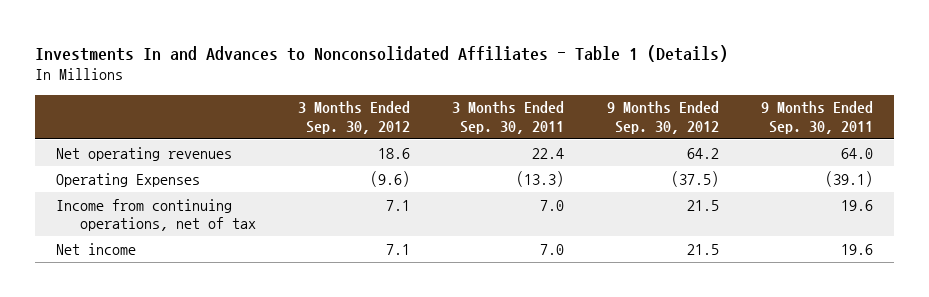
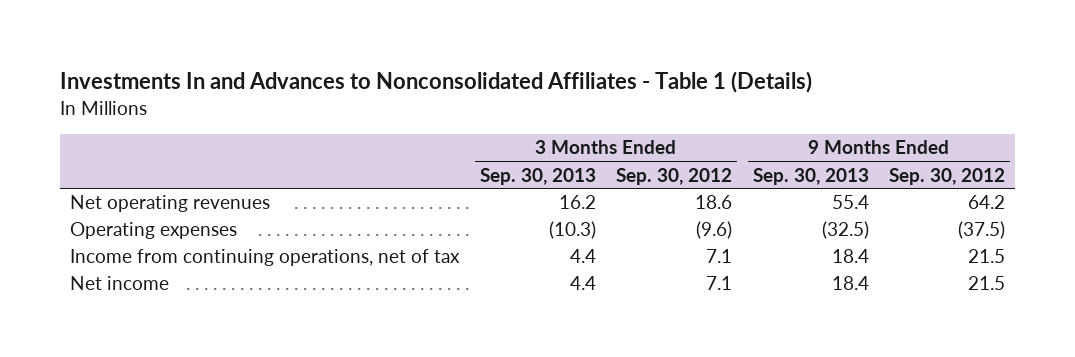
[452,101,565,134] 3 Months Ended Sep. 30, 2011 -> none
[760,101,873,134] 9 Months Ended Sep. 30, 2011 -> none
none -> [479,167,596,185] Sep. 30, 2013
none -> [752,167,869,185] Sep. 30, 2013
[56,172,201,187] Operating Expenses -> [70,222,238,240] Operating expenses

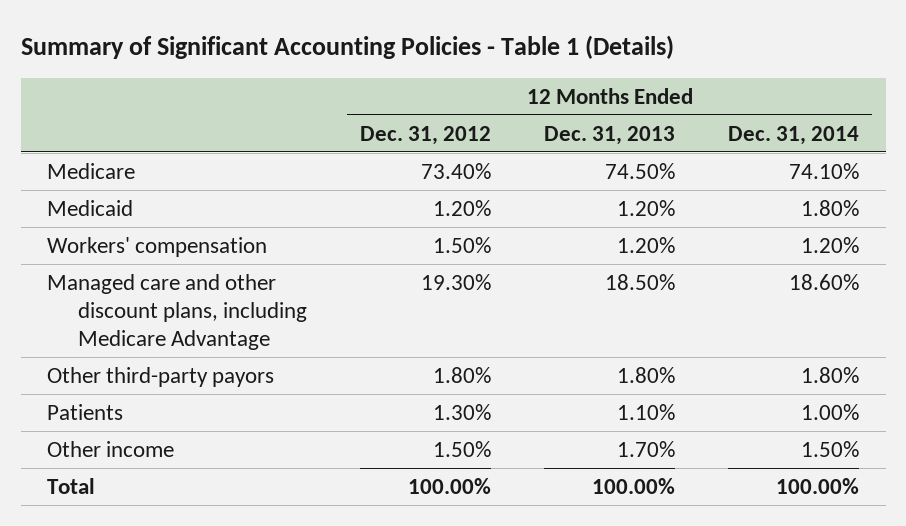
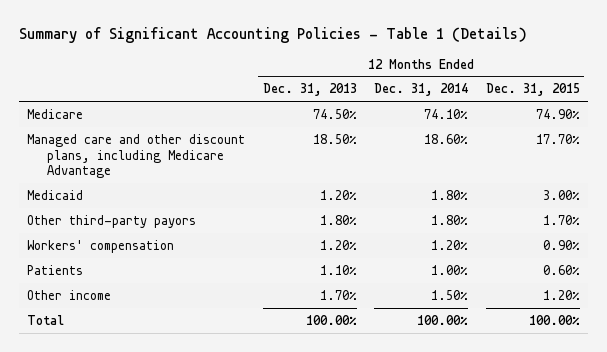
[360,125,492,145] Dec. 31, 2012 -> none
none -> [485,83,580,97] Dec. 31, 2015
[47,199,134,216] Medicaid -> [27,189,84,200] Medicaid
[47,236,268,257] Workers' compensation -> [27,239,175,253] Workers' compensation

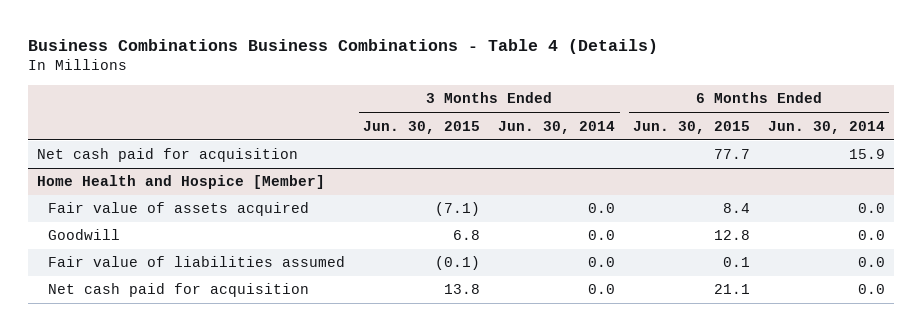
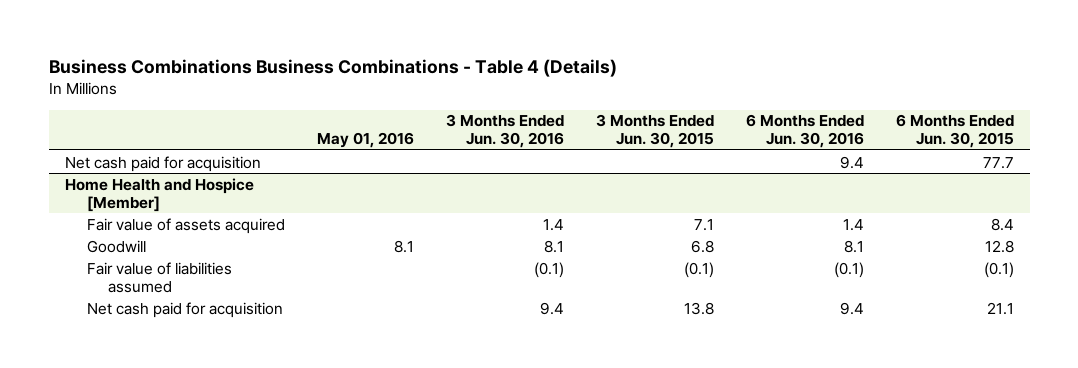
[498,120,616,134] Jun. 30, 2014 -> none
[767,120,885,134] Jun. 30, 2014 -> none
none -> [316,132,414,149] May 01, 2016
none -> [445,114,564,149] 3 Months Ended Jun. 30, 2016
none -> [745,114,864,149] 6 Months Ended Jun. 30, 2016
[435,202,481,217] (7.1) -> [693,218,714,231] 7.1
[722,257,750,268] 0.1 -> [983,261,1014,278] (0.1)

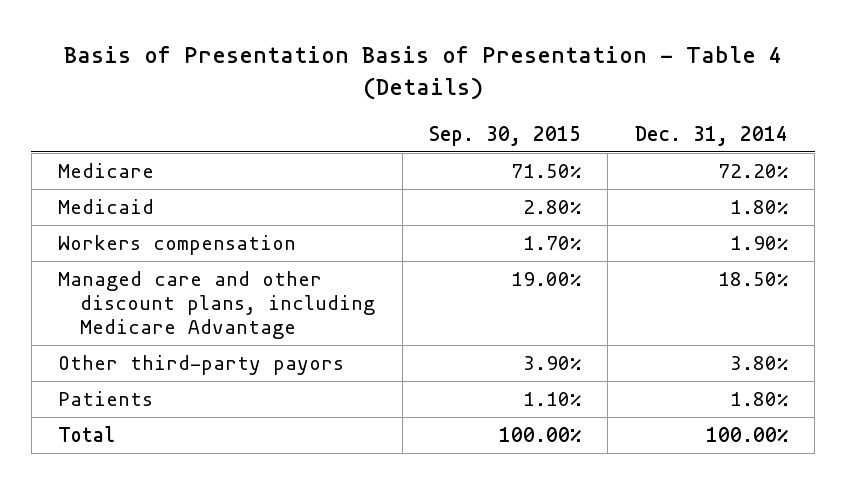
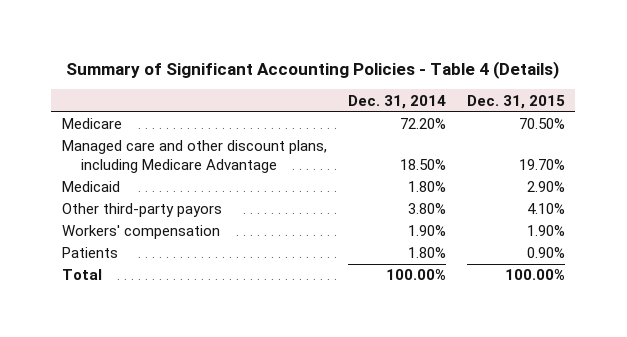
[64,46,783,101] Basis of Presentation Basis of Presentation - Table 4 (Details) -> [66,60,560,79] Summary of Significant Accounting Policies - Table 4 (Details)
[428,125,581,146] Sep. 30, 2015 -> none
none -> [466,94,565,109] Dec. 31, 2015
[58,235,297,256] Workers compensation -> none
[58,199,155,215] Medicaid -> [61,181,120,193] Medicaid
none -> [61,225,220,240] Workers' compensation

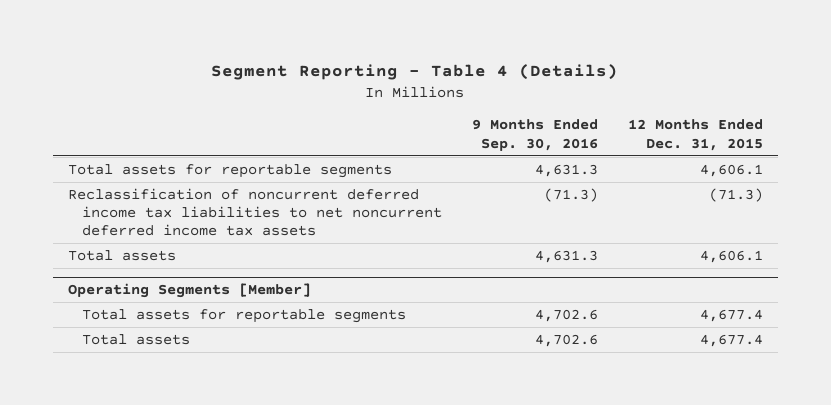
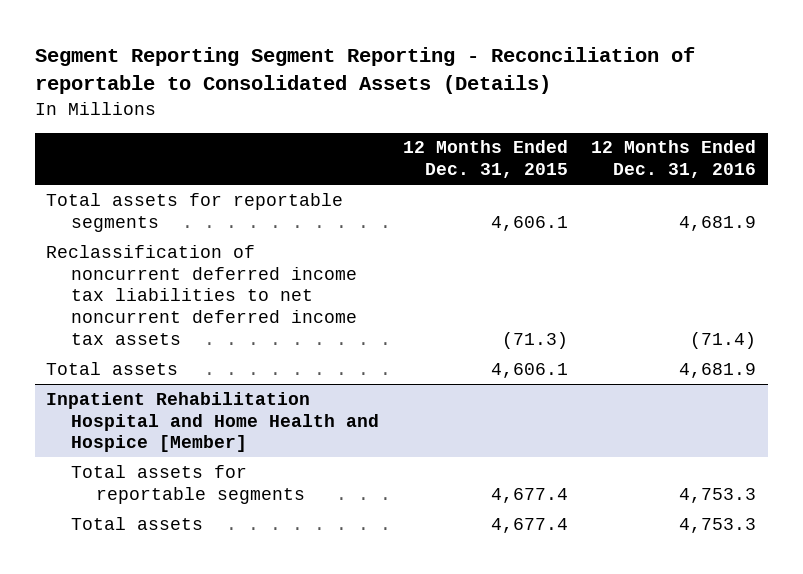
[211,64,619,81] Segment Reporting - Table 4 (Details) -> [34,47,695,95] Segment Reporting Segment Reporting - Reconciliation of reportable to Consolidated Assets (Details)
[471,119,598,151] 9 Months Ended Sep. 30, 2016 -> none
none -> [591,140,757,179] 12 Months Ended Dec. 31, 2016
[67,283,311,299] Operating Segments [Member] -> [46,391,380,453] Inpatient Rehabilitation Hospital and Home Health and Hospice [Member]

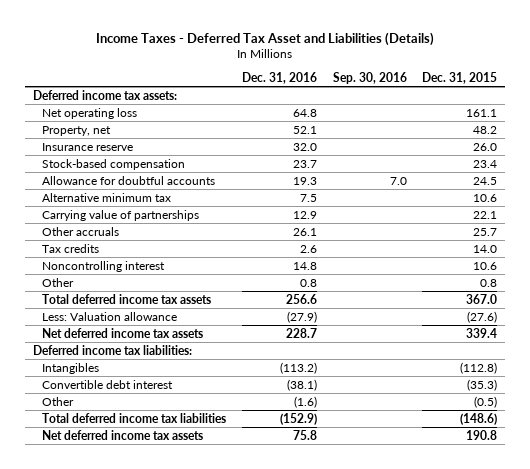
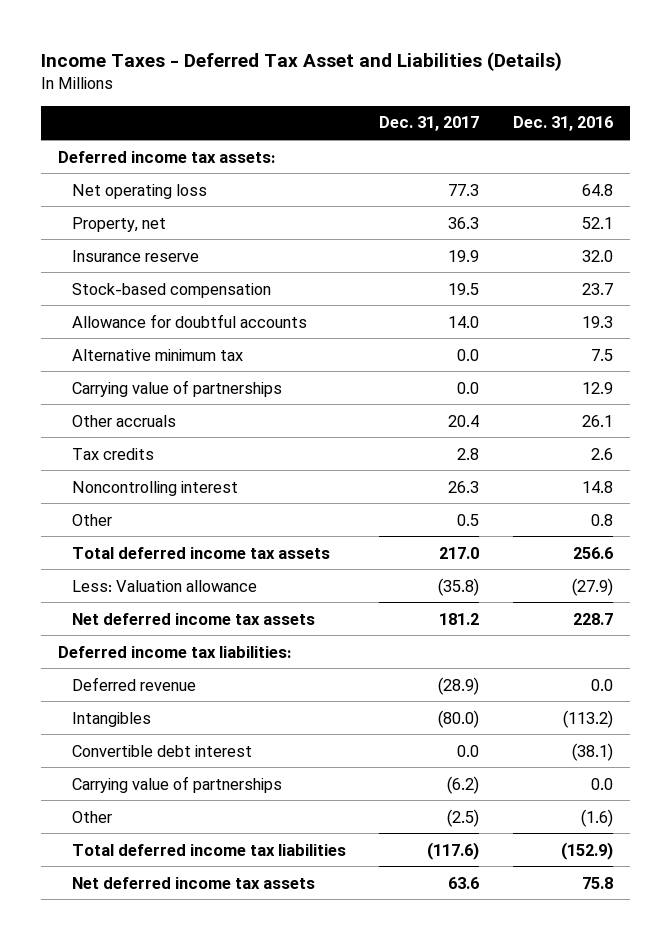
[332,71,407,84] Sep. 30, 2016 -> none
[422,71,498,84] Dec. 31, 2015 -> none
none -> [379,116,480,132] Dec. 31, 2017
none -> [71,676,196,691] Deferred revenue
none -> [71,775,282,793] Carrying value of partnerships

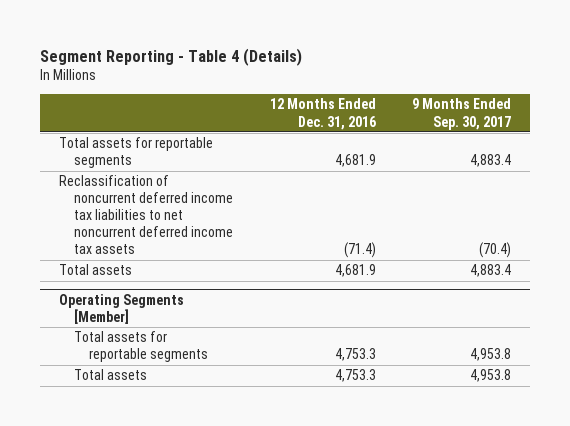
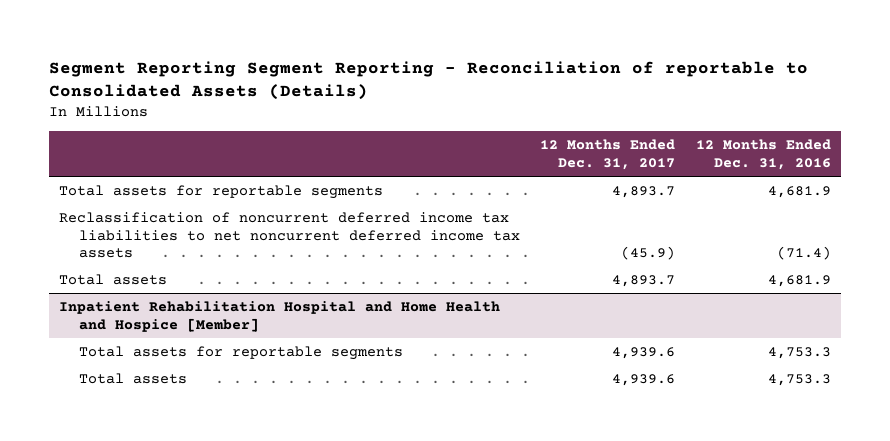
[40,47,303,66] Segment Reporting - Table 4 (Details) -> [49,60,809,100] Segment Reporting Segment Reporting - Reconciliation of reportable to Consolidated Assets (Details)
[412,98,512,130] 9 Months Ended Sep. 30, 2017 -> none
none -> [540,139,676,170] 12 Months Ended Dec. 31, 2017
[58,293,184,324] Operating Segments [Member] -> [59,301,501,332] Inpatient Rehabilitation Hospital and Home Health and Hospice [Member]

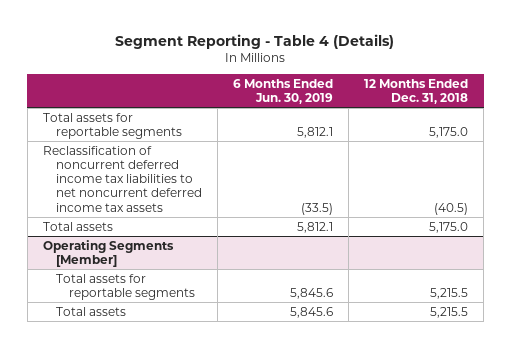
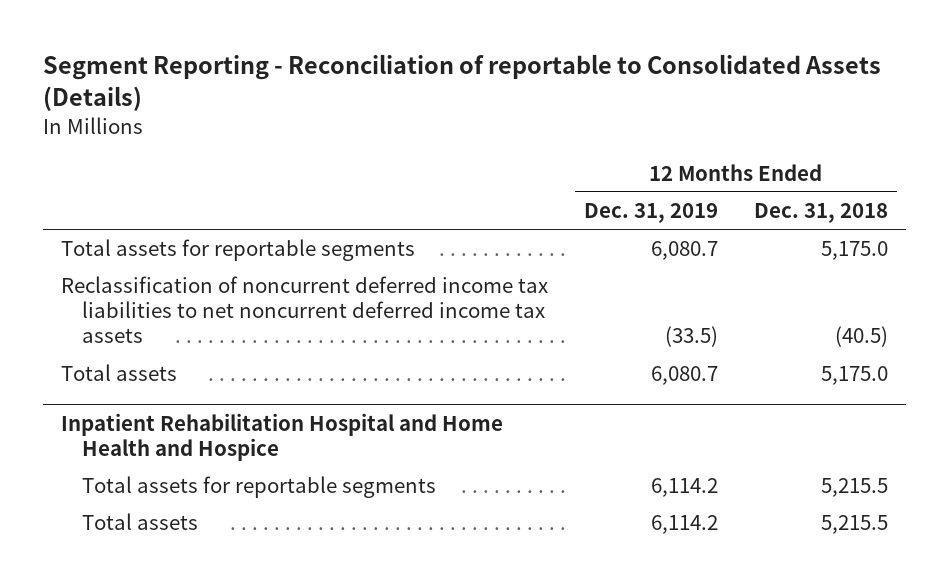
[115,33,395,49] Segment Reporting - Table 4 (Details) -> [42,54,881,112] Segment Reporting - Reconciliation of reportable to Consolidated Assets (Details)
[233,78,334,105] 6 Months Ended Jun. 30, 2019 -> none
none -> [583,202,718,223] Dec. 31, 2019
[42,239,174,267] Operating Segments [Member] -> [60,412,503,461] Inpatient Rehabilitation Hospital and Home Health and Hospice

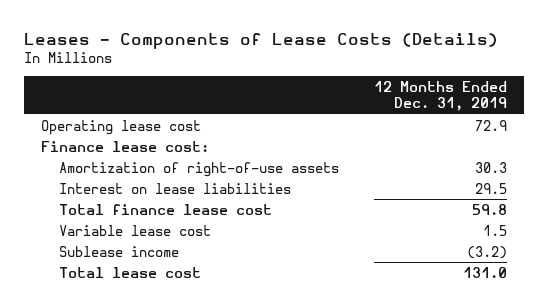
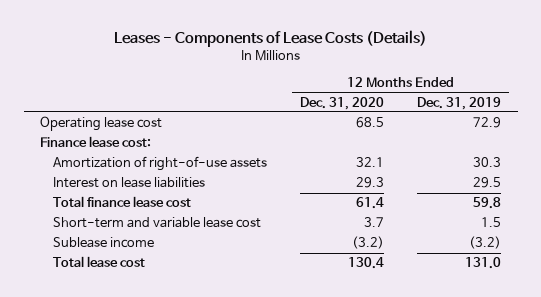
none -> [300,96,385,110] Dec. 31, 2020
[59,224,212,236] Variable lease cost -> [53,217,262,229] Short-term and variable lease cost

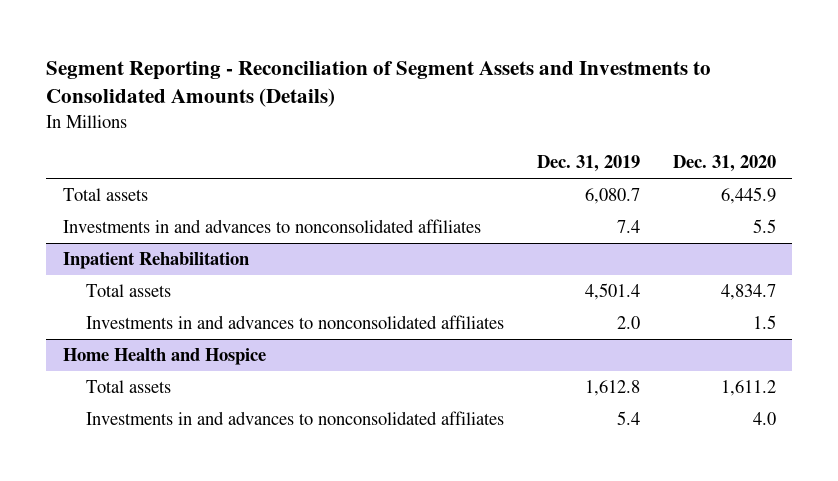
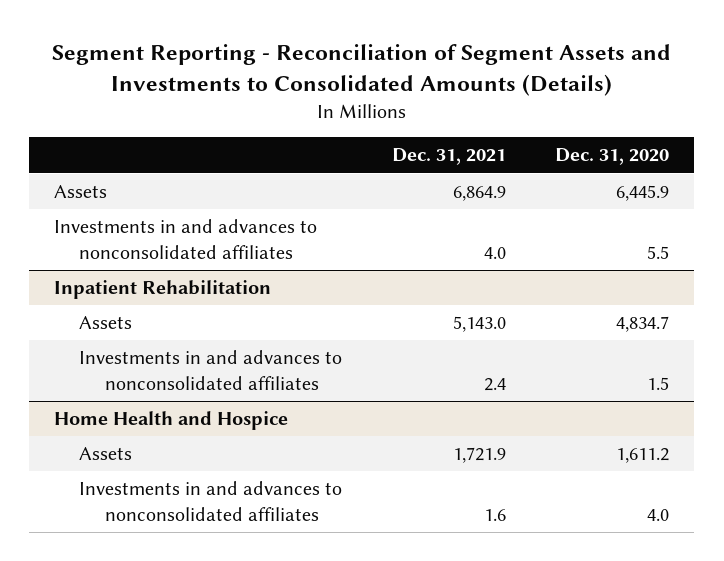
[537,155,641,173] Dec. 31, 2019 -> none
none -> [391,148,506,166] Dec. 31, 2021
[62,188,148,202] Total assets -> [54,185,108,199] Assets
[86,284,172,298] Total assets -> [79,316,133,330] Assets
[86,380,172,394] Total assets -> [79,447,133,461] Assets

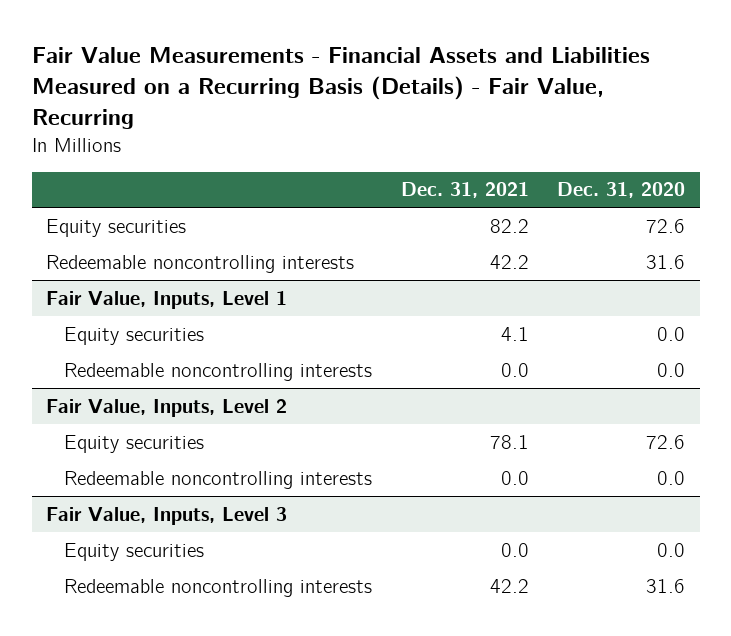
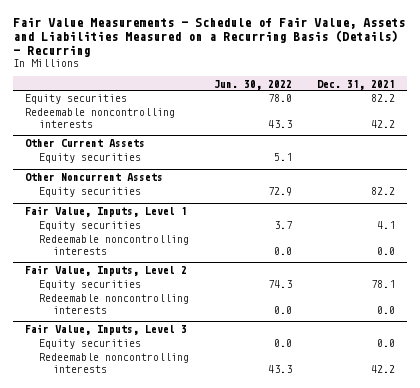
[31,46,650,129] Fair Value Measurements - Financial Assets and Liabilities Measured on a Recurring Basis (Details) - Fair Value, Recurring -> [13,17,406,58] Fair Value Measurements - Schedule of Fair Value, Assets and Liabilities Measured on a Recurring Basis (Details) - Recurring
[557,182,686,199] Dec. 31, 2020 -> none
none -> [214,79,293,90] Jun. 30, 2022
none -> [25,138,146,147] Other Current Assets
none -> [39,153,142,164] Equity securities
none -> [25,172,164,181] Other Noncurrent Assets
none -> [39,187,142,198] Equity securities

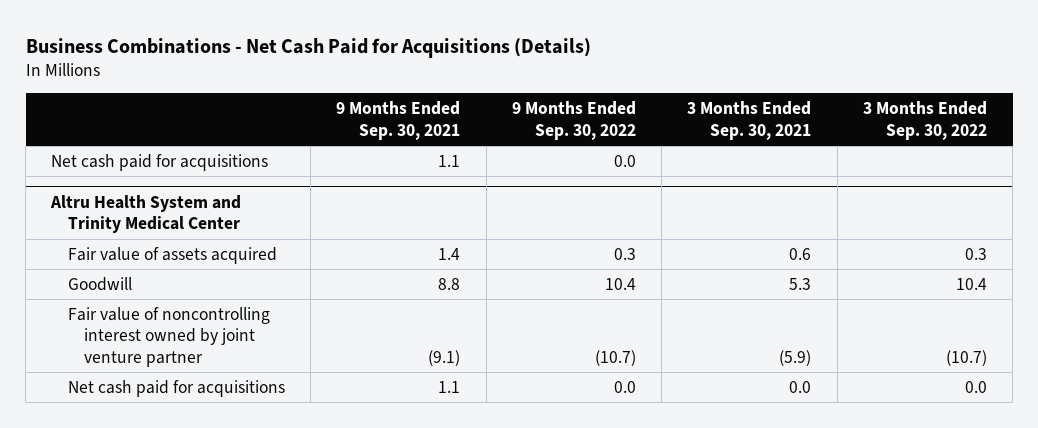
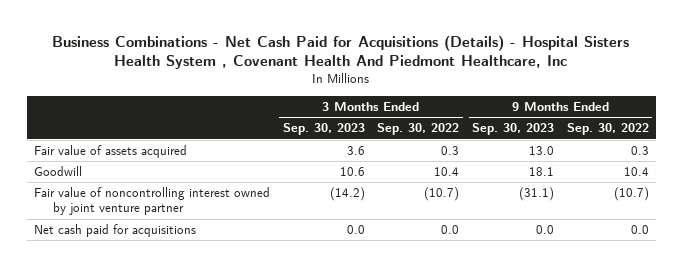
[25,37,591,58] Business Combinations - Net Cash Paid for Acquisitions (Details) -> [52,34,630,70] Business Combinations - Net Cash Paid for Acquisitions (Details) - Hospital Sisters Health System , Covenant Health And Piedmont Healthcare, Inc
[336,101,461,140] 9 Months Ended Sep. 30, 2021 -> none
[687,101,812,140] 3 Months Ended Sep. 30, 2021 -> none
none -> [282,123,365,136] Sep. 30, 2023
none -> [472,123,555,136] Sep. 30, 2023
[51,153,269,171] Net cash paid for acquisitions -> none
[50,194,242,234] Altru Health System and Trinity Medical Center -> none

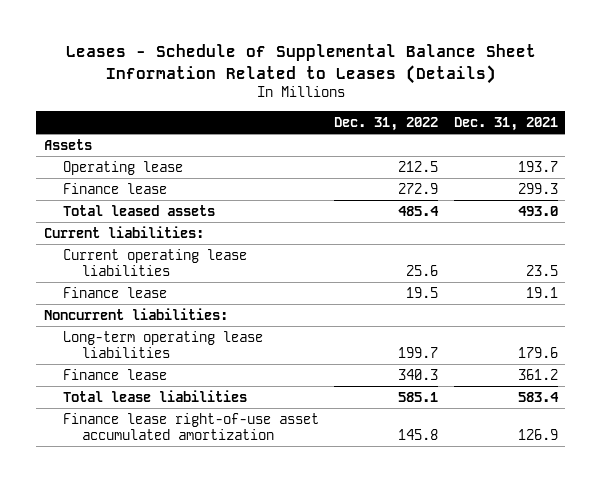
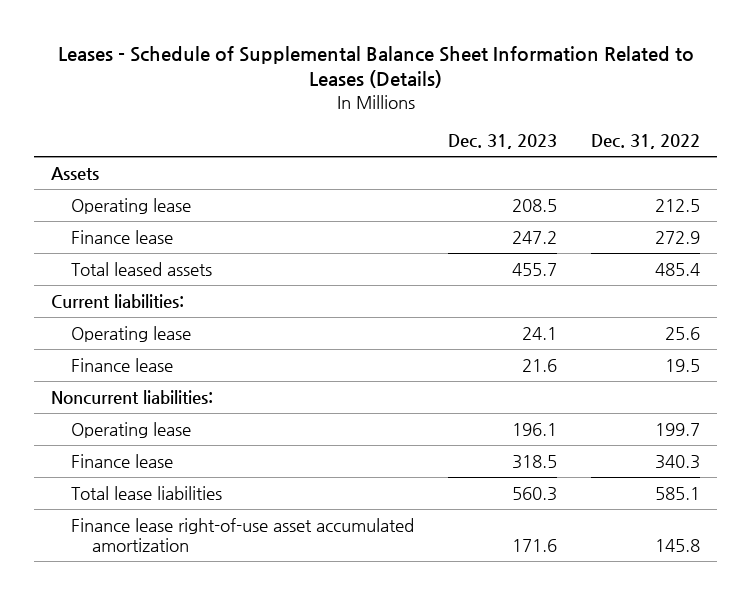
[453,116,558,131] Dec. 31, 2021 -> none
none -> [448,134,558,150] Dec. 31, 2023
[63,249,248,276] Current operating lease liabilities -> [71,325,192,342] Operating lease
[63,331,264,358] Long-term operating lease liabilities -> [71,421,192,438] Operating lease

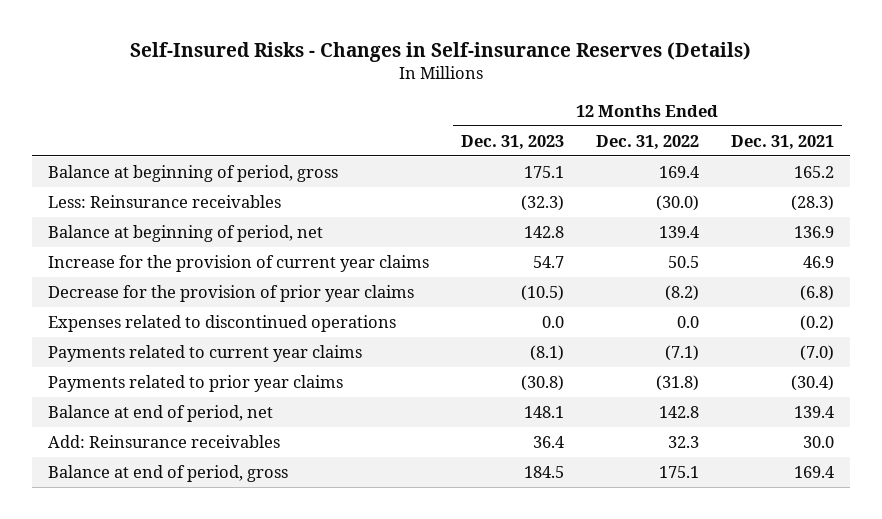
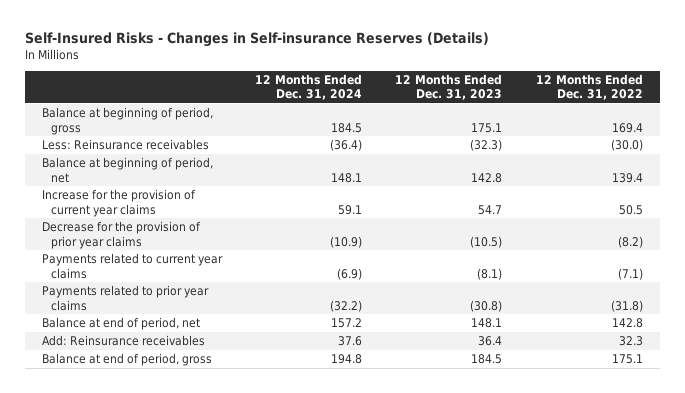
[731,134,835,150] Dec. 31, 2021 -> none
none -> [255,73,363,101] 12 Months Ended Dec. 31, 2024
[47,314,396,332] Expenses related to discontinued operations -> none

